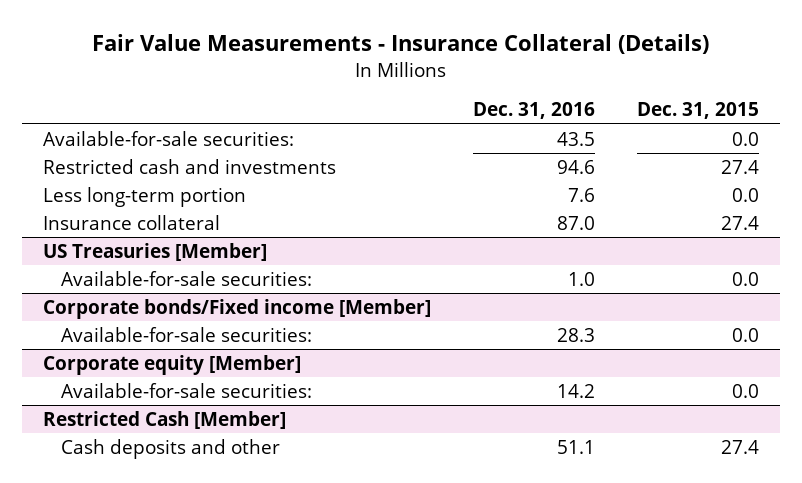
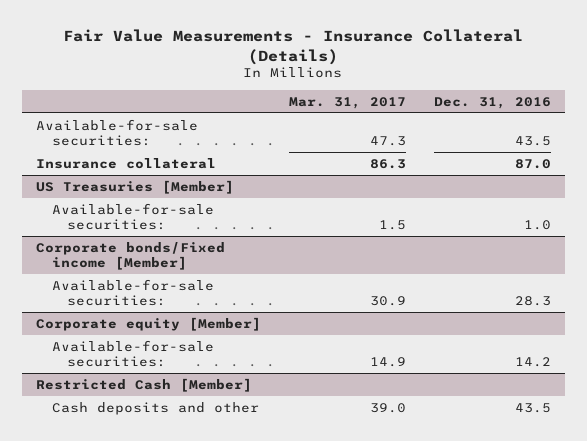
[637,102,760,120] Dec. 31, 2015 -> none
none -> [288,96,406,109] Mar. 31, 2017
[43,158,337,174] Restricted cash and investments -> none
[43,186,247,207] Less long-term portion -> none
[557,439,596,454] 51.1 -> [514,402,551,413] 43.5

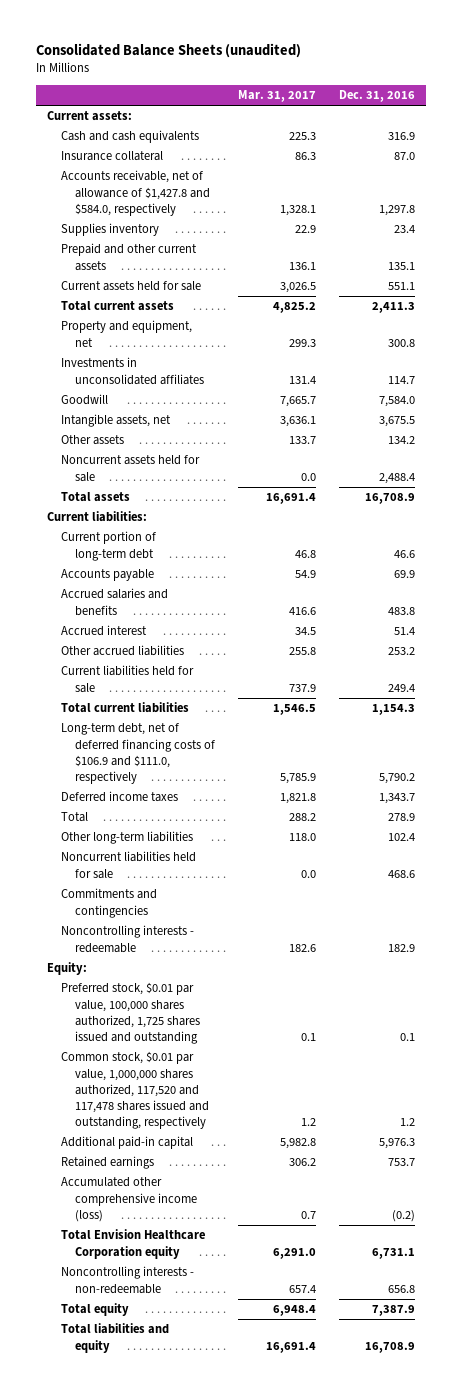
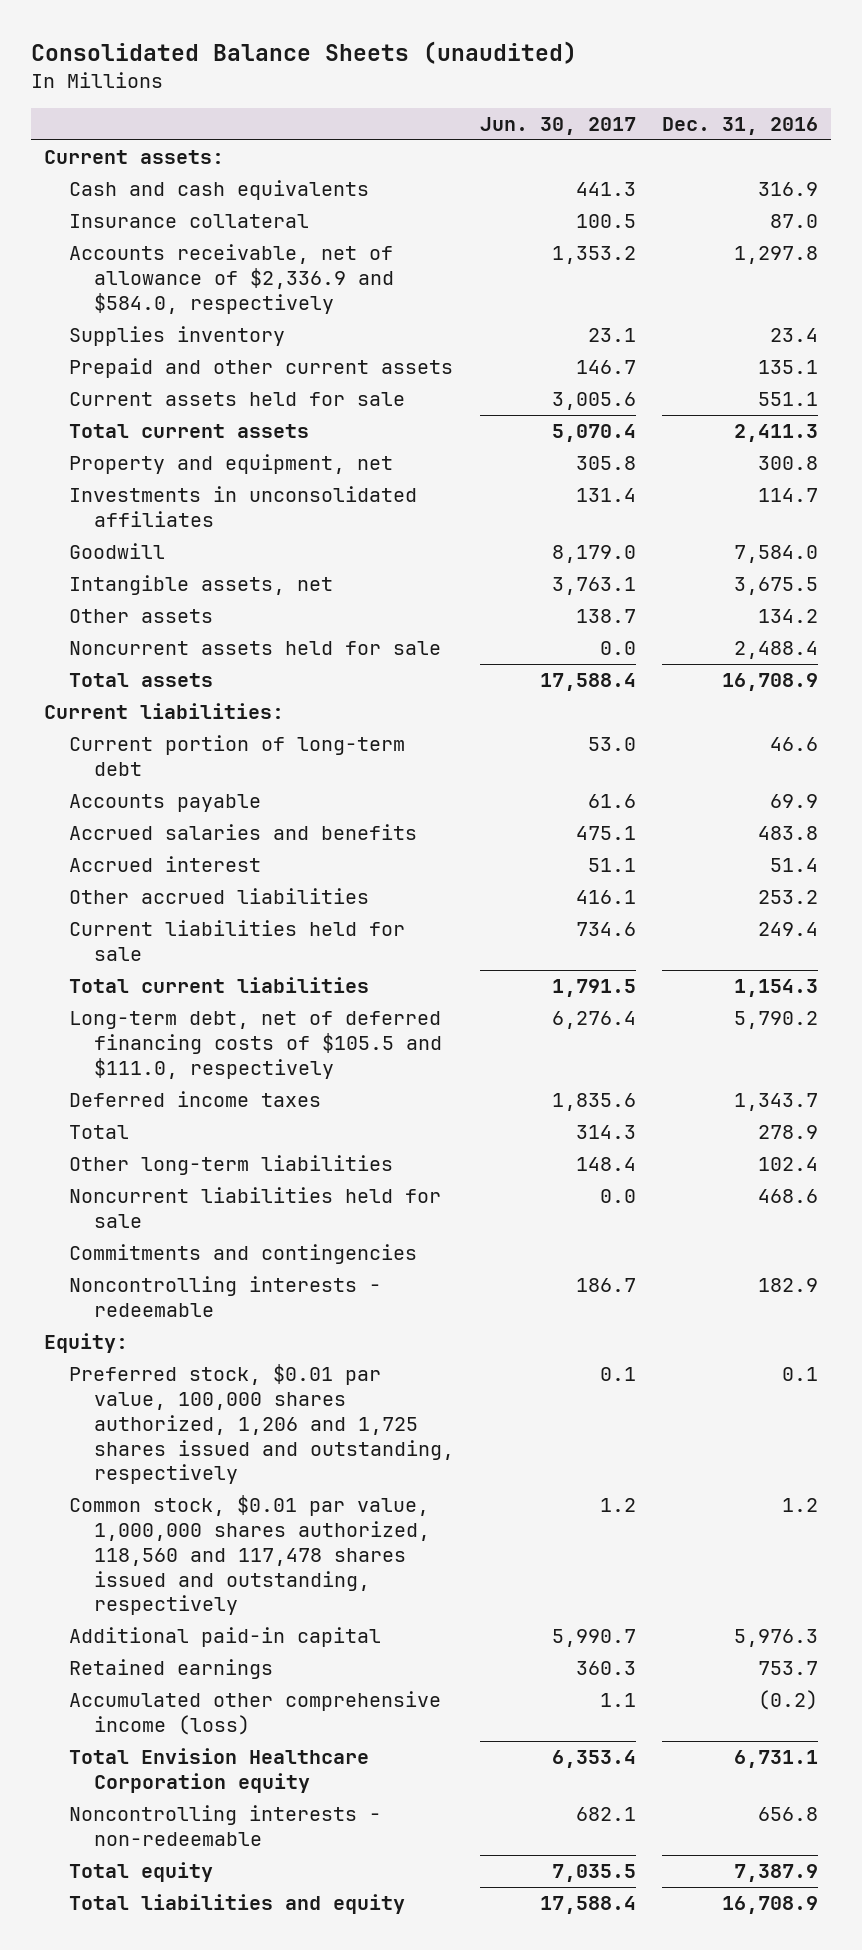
[237,90,316,103] Mar. 31, 2017 -> none
none -> [479,117,636,136] Jun. 30, 2017
[61,170,211,216] Accounts receivable, net of allowance of $1,427.8 and $584.0, respectively -> [68,244,394,314] Accounts receivable, net of allowance of $2,336.9 and $584.0, respectively
[61,723,216,785] Long-term debt, net of deferred financing costs of $106.9 and $111.0, respectively -> [68,1011,442,1079] Long-term debt, net of deferred financing costs of $105.5 and $111.0, respectively
[61,982,201,1045] Preferred stock, $0.01 par value, 100,000 shares authorized, 1,725 shares issued and outstanding -> [68,1364,454,1485] Preferred stock, $0.01 par value, 100,000 shares authorized, 1,206 and 1,725 shares issued and outstanding, respectively
[61,1051,210,1130] Common stock, $0.01 par value, 1,000,000 shares authorized, 117,520 and 117,478 shares issued and outstanding, respectively -> [68,1495,430,1616] Common stock, $0.01 par value, 1,000,000 shares authorized, 118,560 and 117,478 shares issued and outstanding, respectively

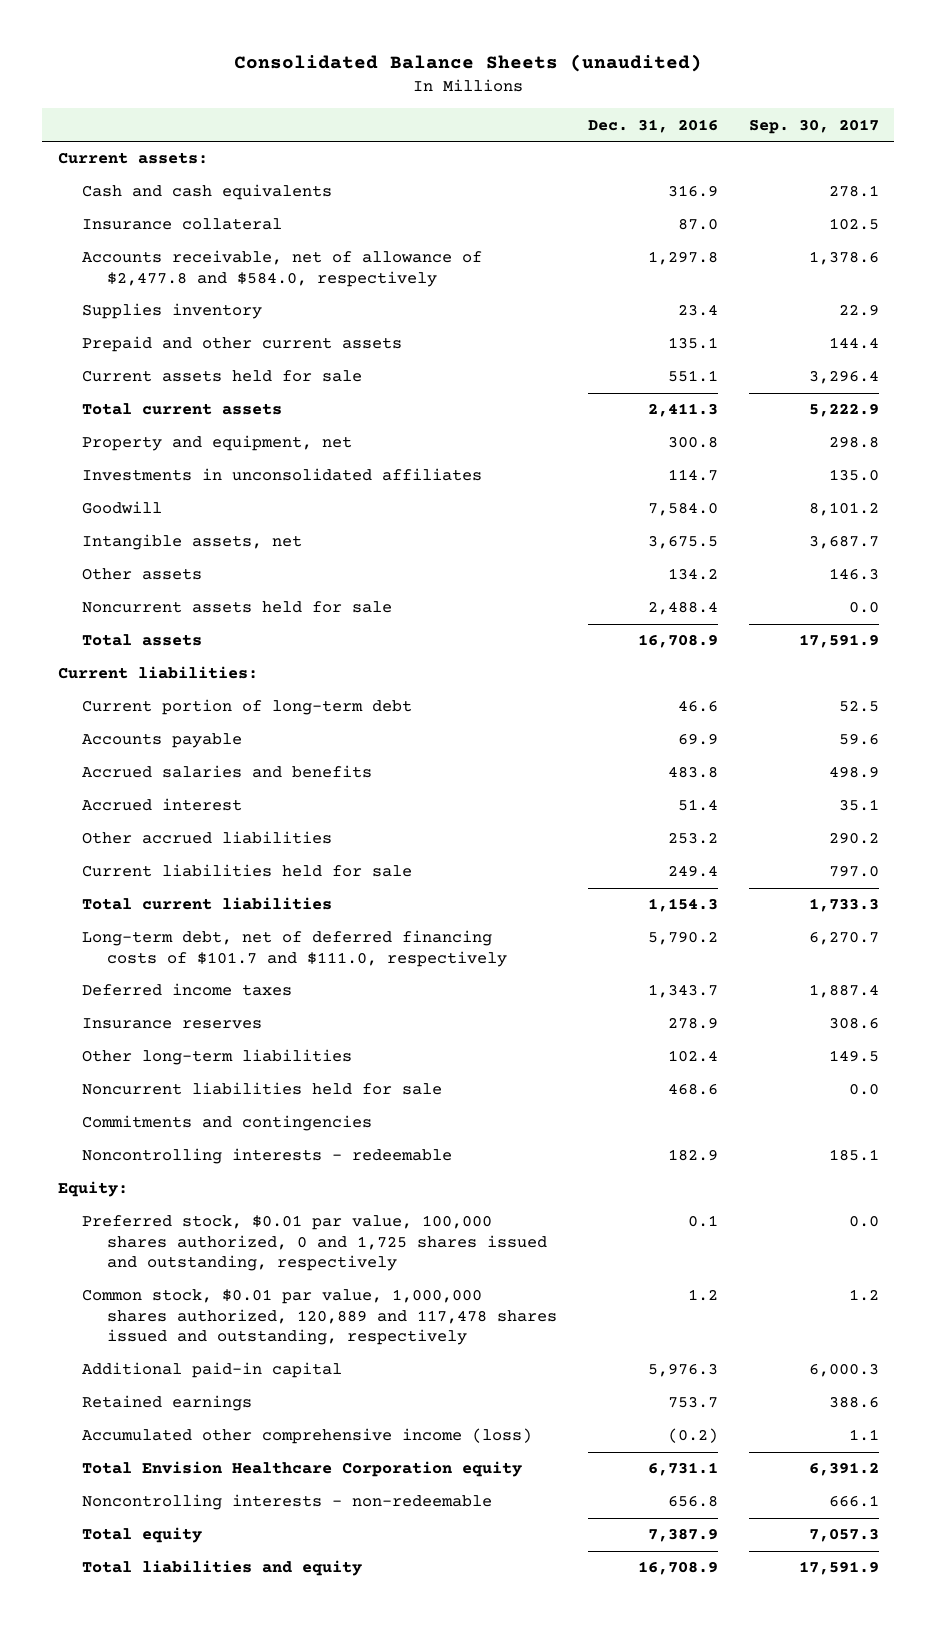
[479,117,636,136] Jun. 30, 2017 -> none
none -> [748,118,879,134] Sep. 30, 2017
[68,244,394,314] Accounts receivable, net of allowance of $2,336.9 and $584.0, respectively -> [82,250,483,287] Accounts receivable, net of allowance of $2,477.8 and $584.0, respectively
[68,1011,442,1079] Long-term debt, net of deferred financing costs of $105.5 and $111.0, respectively -> [82,930,507,967] Long-term debt, net of deferred financing costs of $101.7 and $111.0, respectively
[68,1125,129,1140] Total -> [82,1018,263,1030] Insurance reserves
[68,1364,454,1485] Preferred stock, $0.01 par value, 100,000 shares authorized, 1,206 and 1,725 shares issued and outstanding, respectively -> [82,1215,547,1272] Preferred stock, $0.01 par value, 100,000 shares authorized, 0 and 1,725 shares issued and outstanding, respectively
[68,1495,430,1616] Common stock, $0.01 par value, 1,000,000 shares authorized, 118,560 and 117,478 shares issued and outstanding, respectively -> [82,1289,557,1346] Common stock, $0.01 par value, 1,000,000 shares authorized, 120,889 and 117,478 shares issued and outstanding, respectively

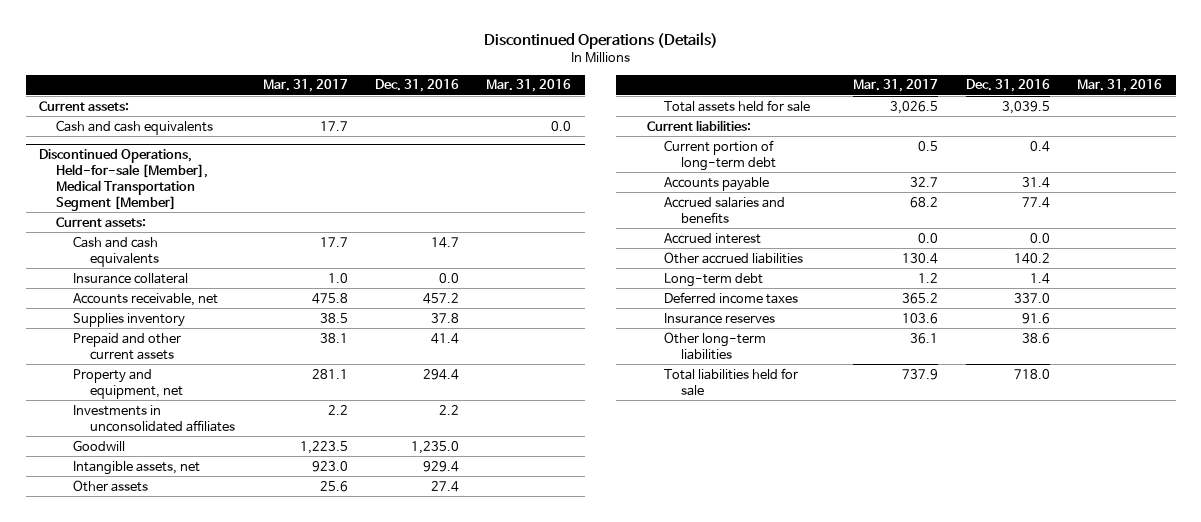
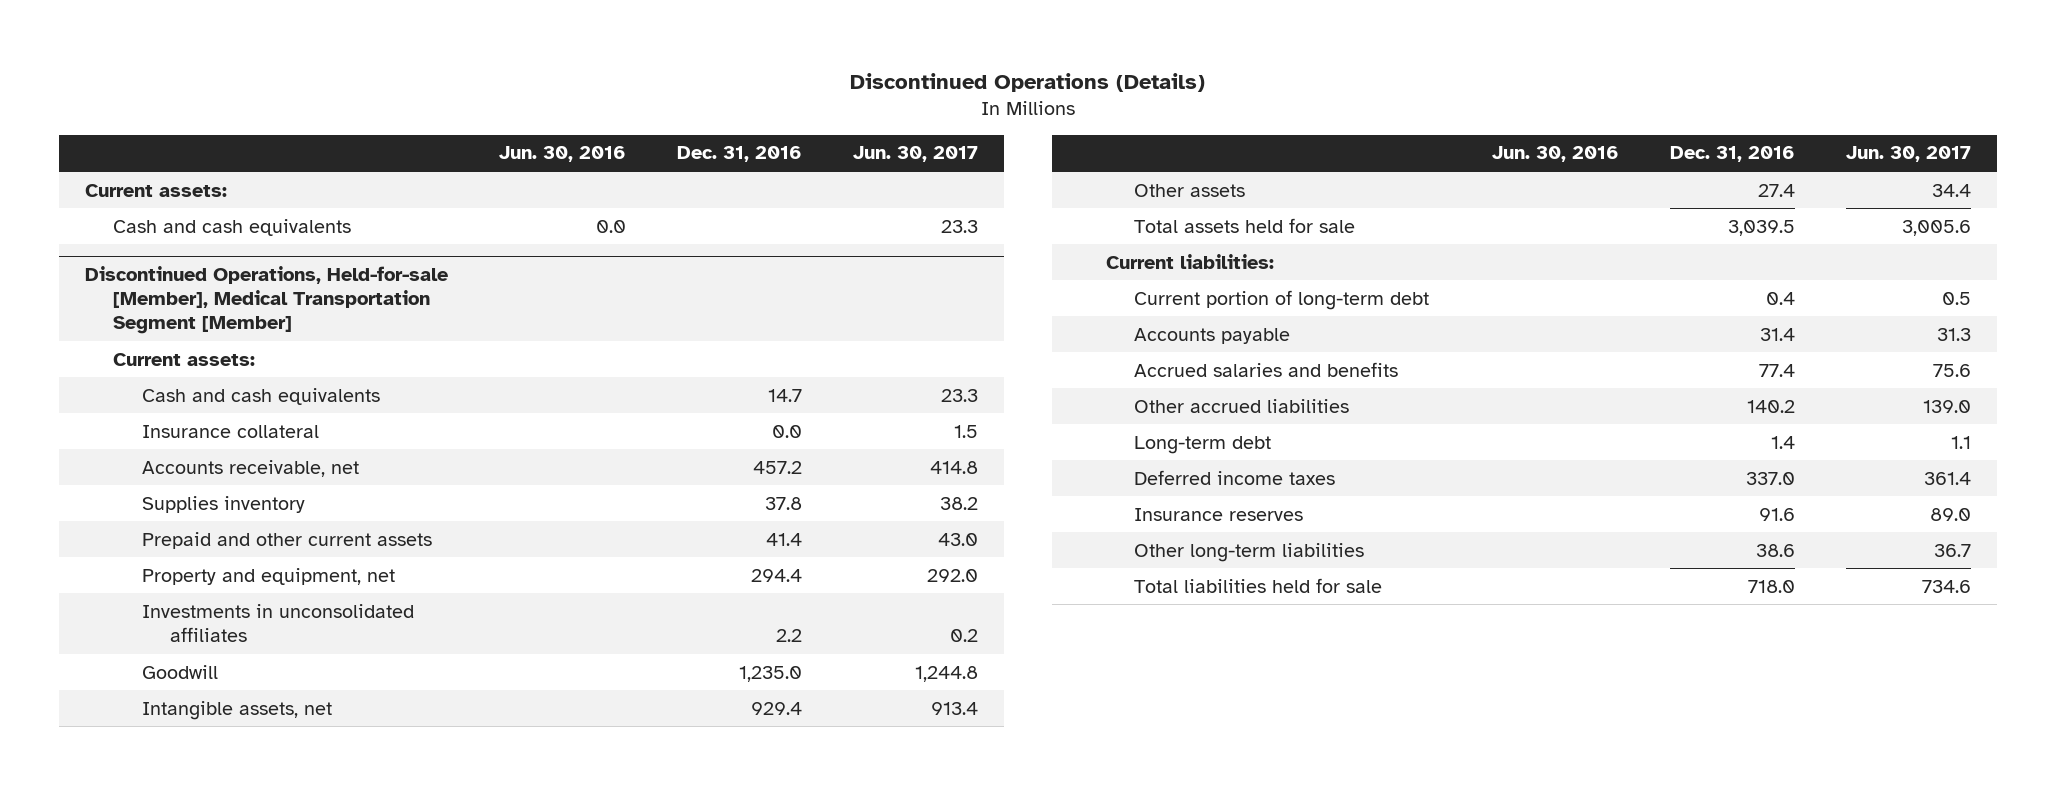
[262,79,348,93] Mar. 31, 2017 -> none
[486,79,572,93] Mar. 31, 2016 -> none
none -> [498,146,626,163] Jun. 30, 2016
none -> [853,146,979,163] Jun. 30, 2017
[663,232,761,244] Accrued interest -> none

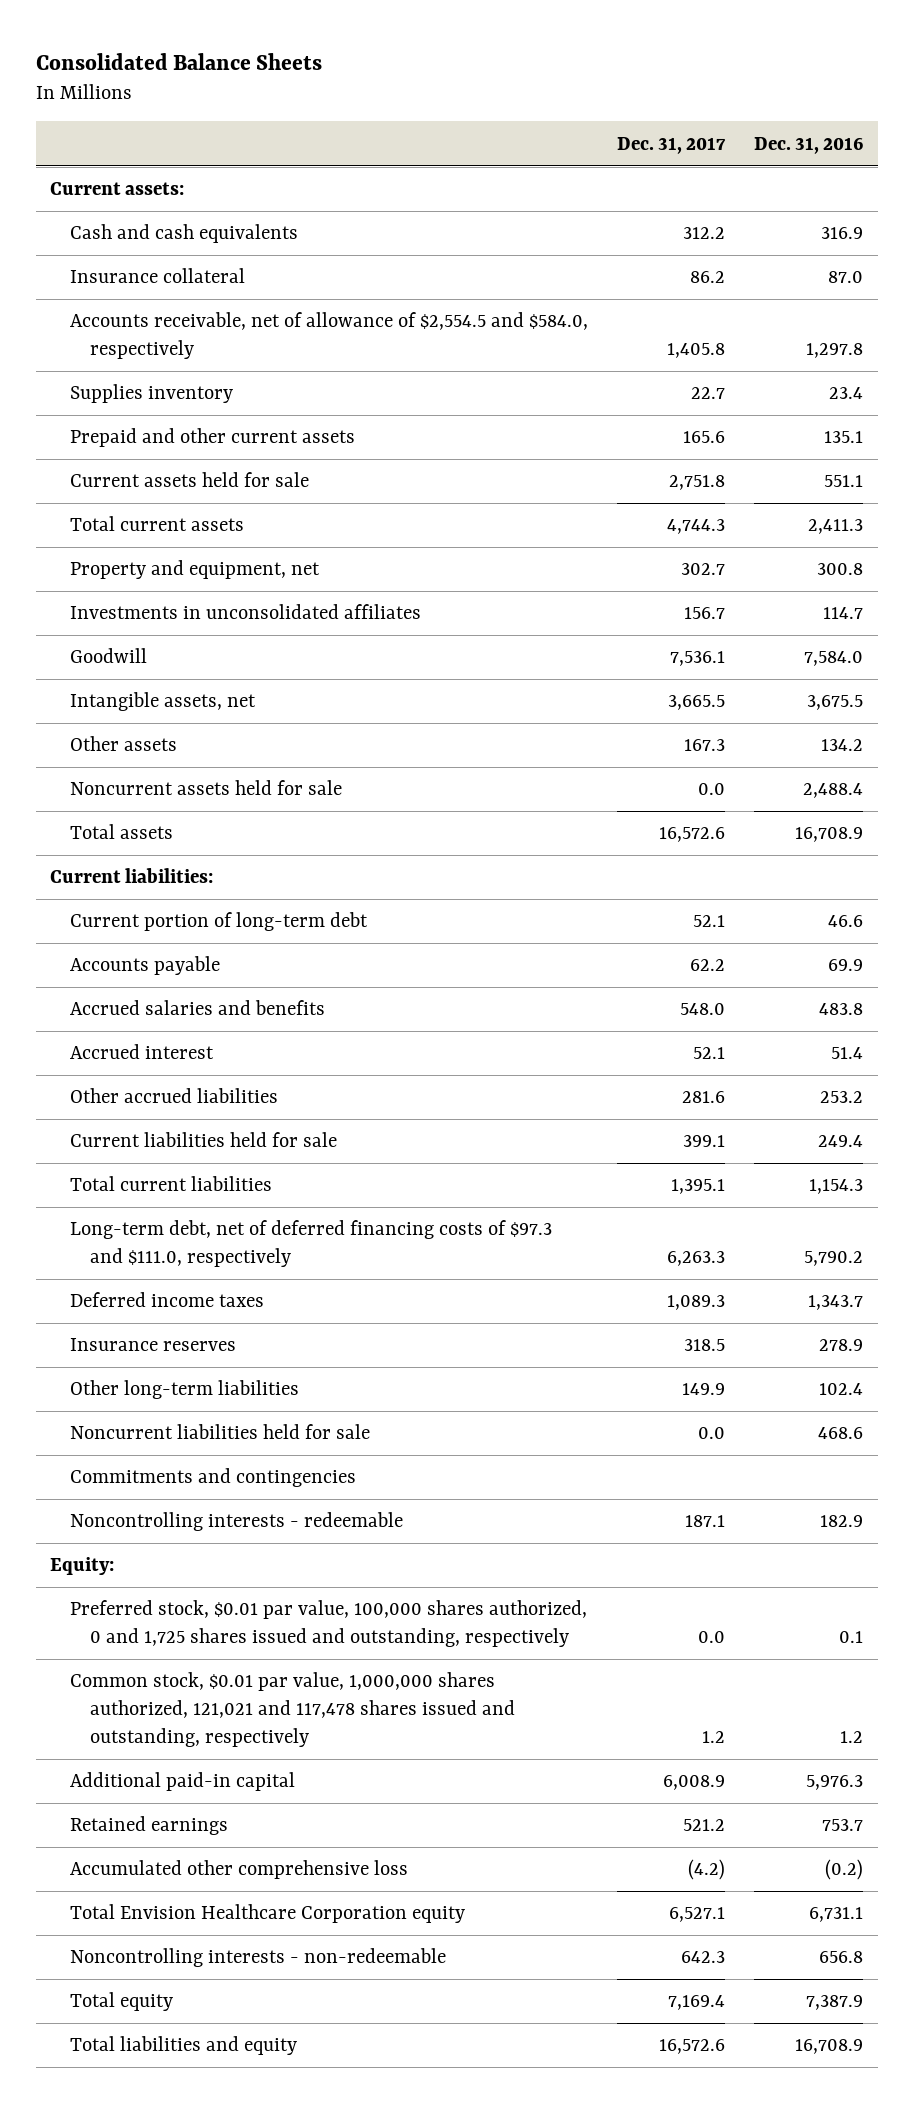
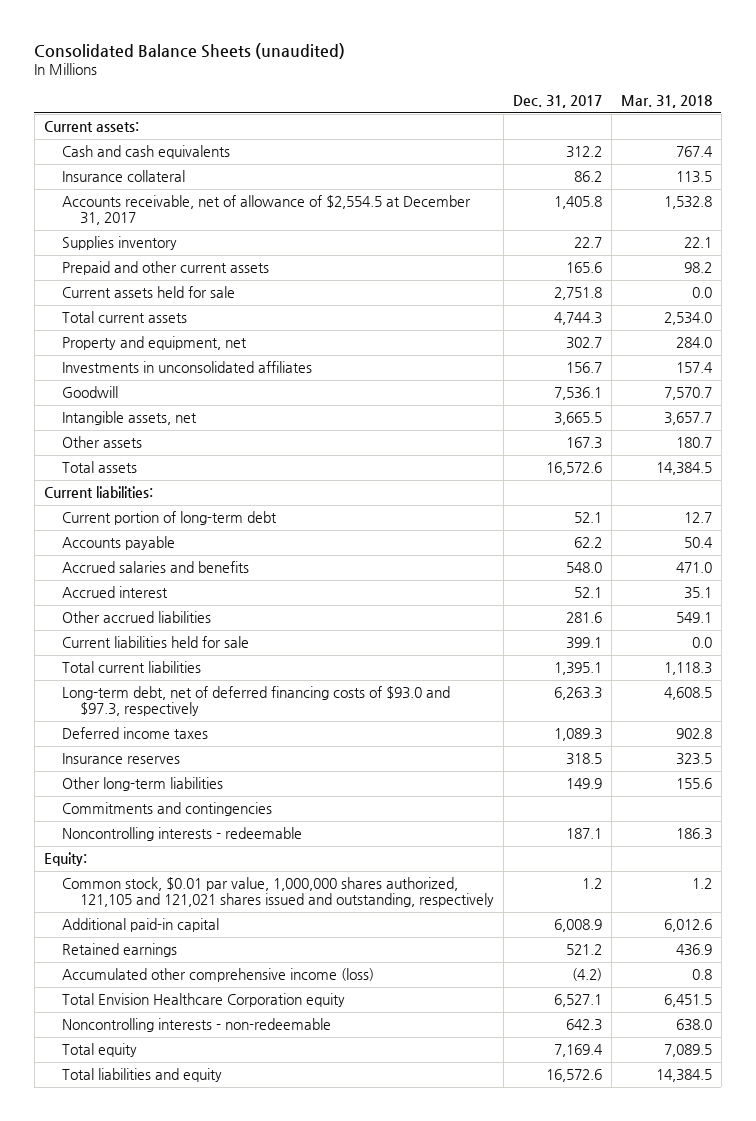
[35,52,322,70] Consolidated Balance Sheets -> [34,42,346,59] Consolidated Balance Sheets (unaudited)
[754,136,864,154] Dec. 31, 2016 -> none
none -> [620,95,712,109] Mar. 31, 2018
[70,312,589,360] Accounts receivable, net of allowance of $2,554.5 and $584.0, respectively -> [62,195,472,226] Accounts receivable, net of allowance of $2,554.5 at December 31, 2017
[70,780,343,796] Noncurrent assets held for sale -> none
[70,1220,553,1268] Long-term debt, net of deferred financing costs of $97.3 and $111.0, respectively -> [62,686,451,717] Long-term debt, net of deferred financing costs of $93.0 and $97.3, respectively
[70,1424,371,1440] Noncurrent liabilities held for sale -> none
[70,1600,588,1648] Preferred stock, $0.01 par value, 100,000 shares authorized, 0 and 1,725 shares issued and outstanding, respectively -> none
[70,1672,516,1747] Common stock, $0.01 par value, 1,000,000 shares authorized, 121,021 and 117,478 shares issued and outstanding, respectively -> [62,877,495,908] Common stock, $0.01 par value, 1,000,000 shares authorized, 121,105 and 121,021 shares issued and outstanding, respectively
[70,1860,409,1880] Accumulated other comprehensive loss -> [62,968,375,983] Accumulated other comprehensive income (loss)

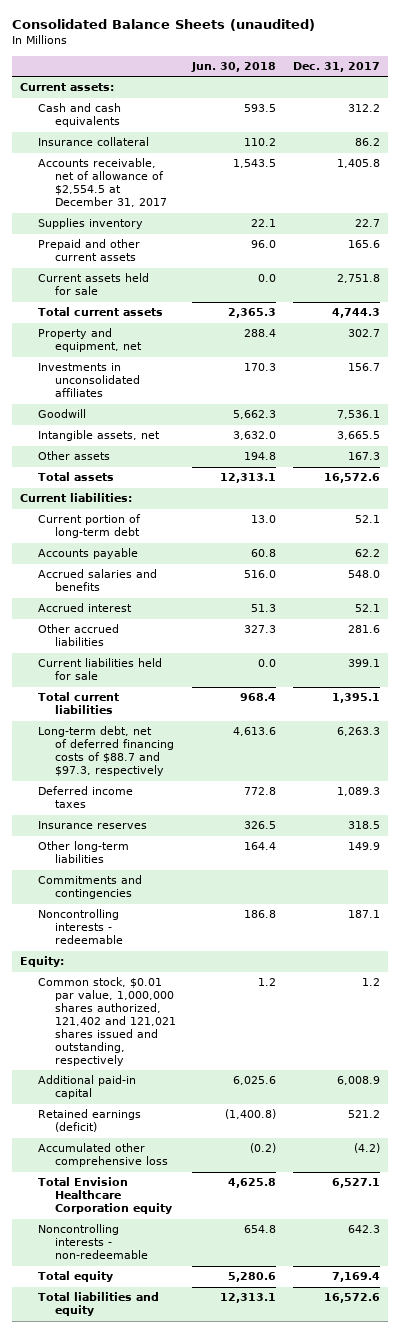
[620,95,712,109] Mar. 31, 2018 -> none
none -> [191,62,277,73] Jun. 30, 2018
[62,686,451,717] Long-term debt, net of deferred financing costs of $93.0 and $97.3, respectively -> [37,726,175,777] Long-term debt, net of deferred financing costs of $88.7 and $97.3, respectively
[62,877,495,908] Common stock, $0.01 par value, 1,000,000 shares authorized, 121,105 and 121,021 shares issued and outstanding, respectively -> [37,977,177,1066] Common stock, $0.01 par value, 1,000,000 shares authorized, 121,402 and 121,021 shares issued and outstanding, respectively
[62,943,178,958] Retained earnings -> [37,1109,141,1133] Retained earnings (deficit)
[62,968,375,983] Accumulated other comprehensive income (loss) -> [37,1143,169,1168] Accumulated other comprehensive loss

